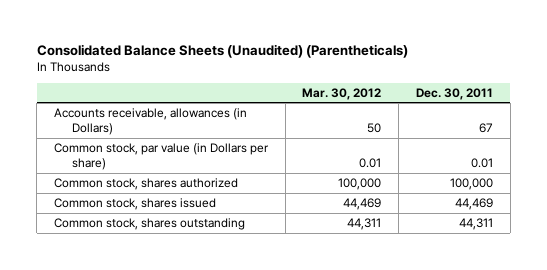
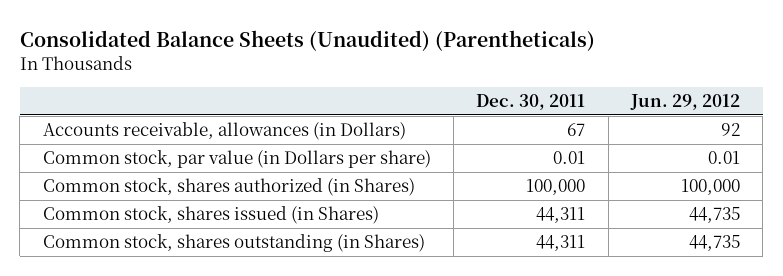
[302,87,382,100] Mar. 30, 2012 -> none
none -> [630,94,741,111] Jun. 29, 2012
[54,177,239,190] Common stock, shares authorized -> [42,178,415,197] Common stock, shares authorized (in Shares)
[54,197,217,210] Common stock, shares issued -> [42,206,379,225] Common stock, shares issued (in Shares)
[454,197,493,210] 44,469 -> [536,207,586,224] 44,311
[54,217,246,230] Common stock, shares outstanding -> [42,234,425,253] Common stock, shares outstanding (in Shares)

